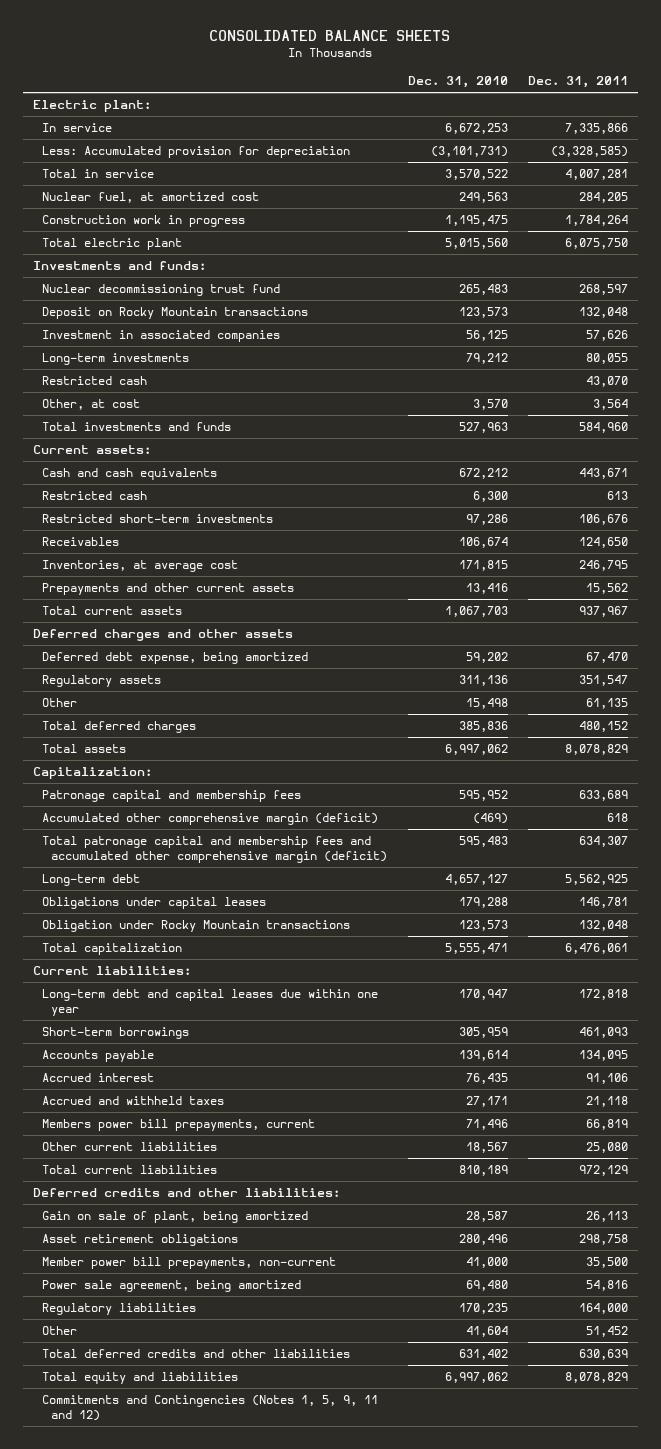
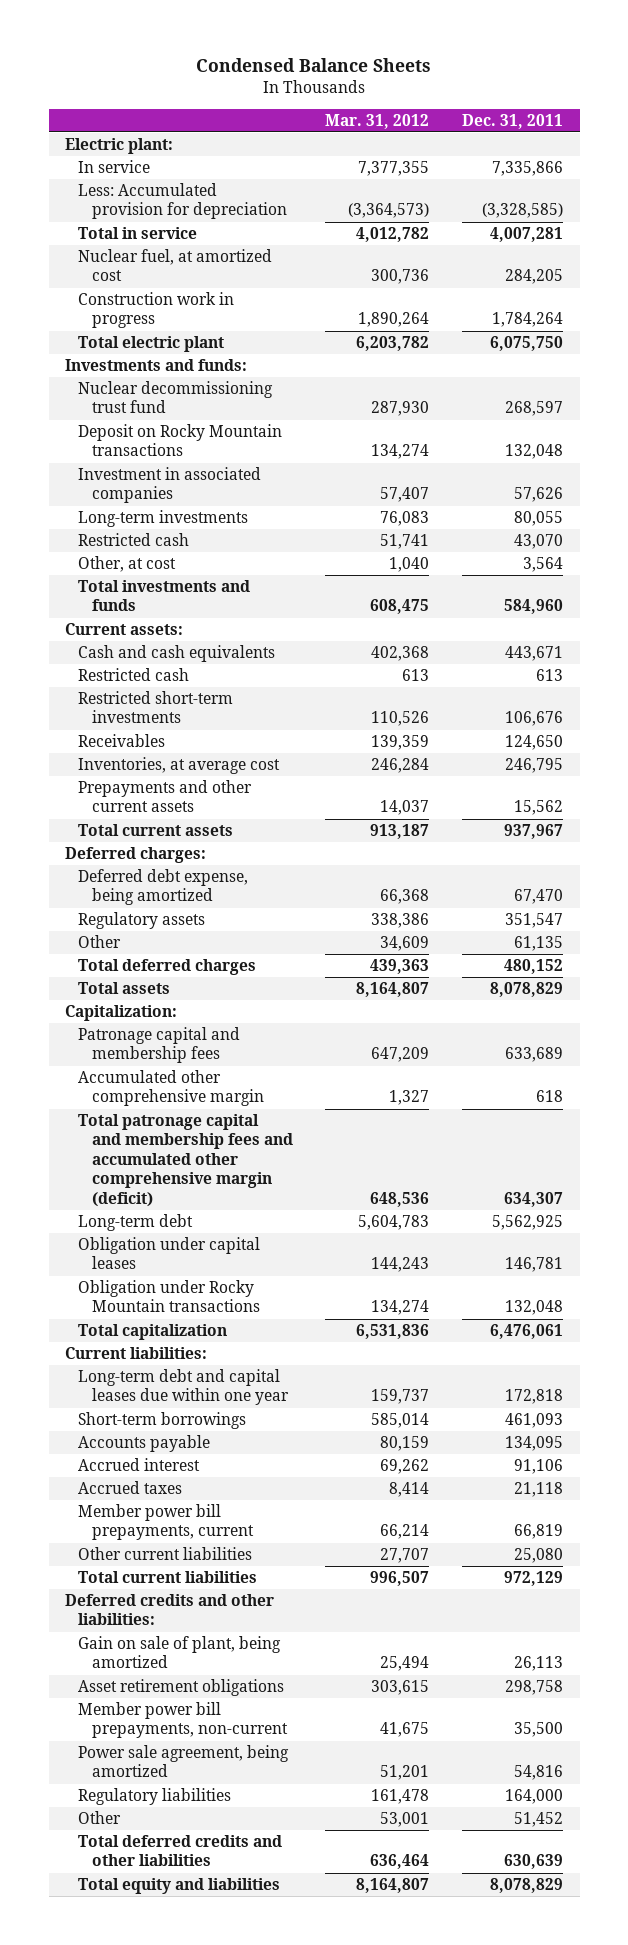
[209,30,451,42] CONSOLIDATED BALANCE SHEETS -> [196,58,432,73] Condensed Balance Sheets
[407,76,508,89] Dec. 31, 2010 -> none
none -> [325,113,430,129] Mar. 31, 2012
[32,629,293,642] Deferred charges and other assets -> [65,847,207,864] Deferred charges:
[41,813,378,826] Accumulated other comprehensive margin (deficit) -> [78,1070,264,1107] Accumulated other comprehensive margin
[41,897,266,910] Obligations under capital leases -> [78,1237,261,1270] Obligation under capital leases
[41,1096,224,1106] Accrued and withheld taxes -> [78,1481,183,1495] Accrued taxes
[41,1119,315,1132] Members power bill prepayments, current -> [78,1504,254,1541] Member power bill prepayments, current
[41,1395,378,1422] Commitments and Contingencies (Notes 1, 5, 9, 11 and 12) -> none

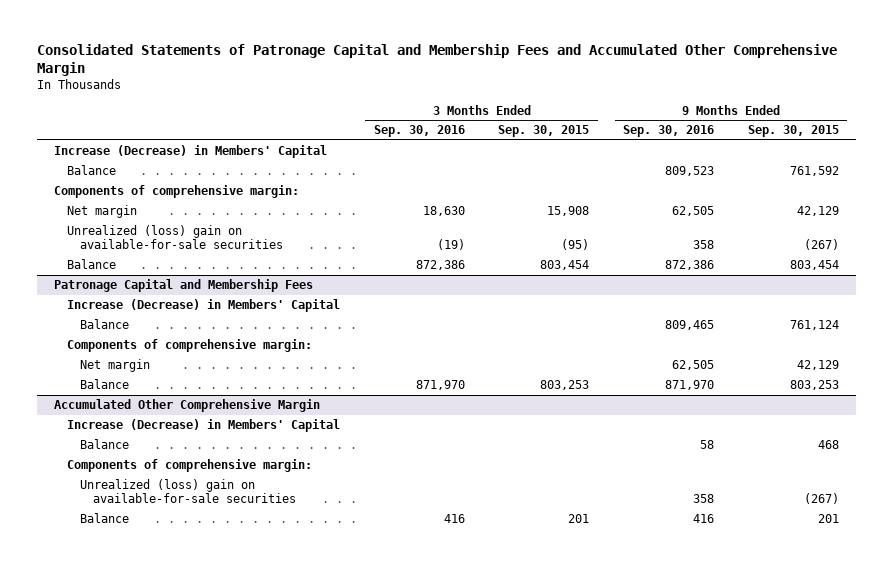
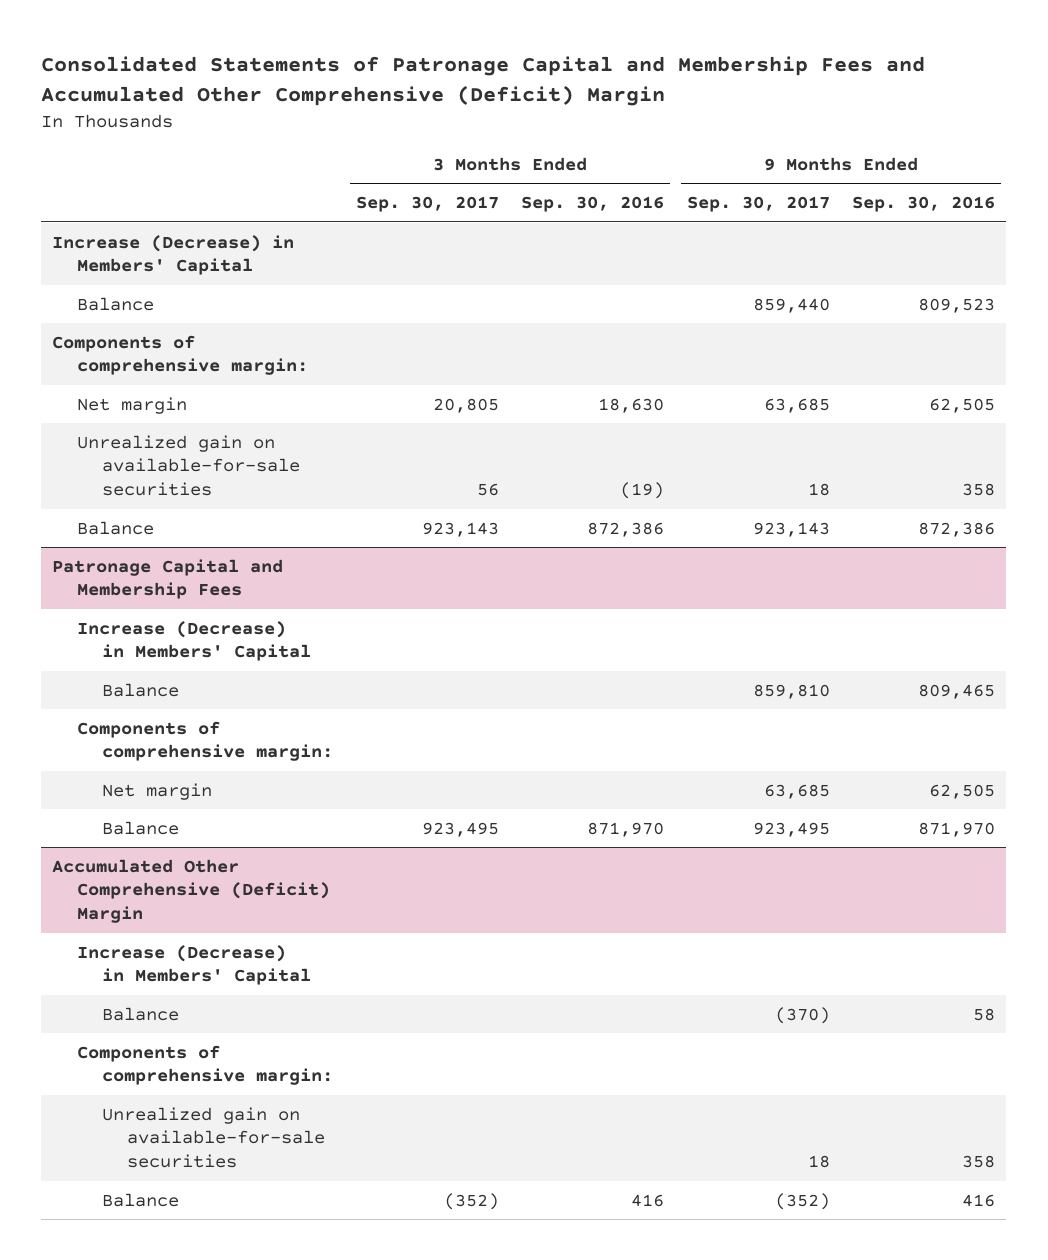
[37,44,838,77] Consolidated Statements of Patronage Capital and Membership Fees and Accumulated Other Comprehensive Margin -> [41,56,926,106] Consolidated Statements of Patronage Capital and Membership Fees and Accumulated Other Comprehensive (Deficit) Margin
[498,125,590,138] Sep. 30, 2015 -> none
[747,125,839,138] Sep. 30, 2015 -> none
none -> [355,196,499,213] Sep. 30, 2017
none -> [686,196,830,213] Sep. 30, 2017
[67,225,284,249] Unrealized (loss) gain on available-for-sale securities -> [77,434,301,497] Unrealized gain on available-for-sale securities
[54,399,321,413] Accumulated Other Comprehensive Margin -> [52,858,331,924] Accumulated Other Comprehensive (Deficit) Margin
[80,479,297,503] Unrealized (loss) gain on available-for-sale securities -> [102,1106,325,1169] Unrealized gain on available-for-sale securities

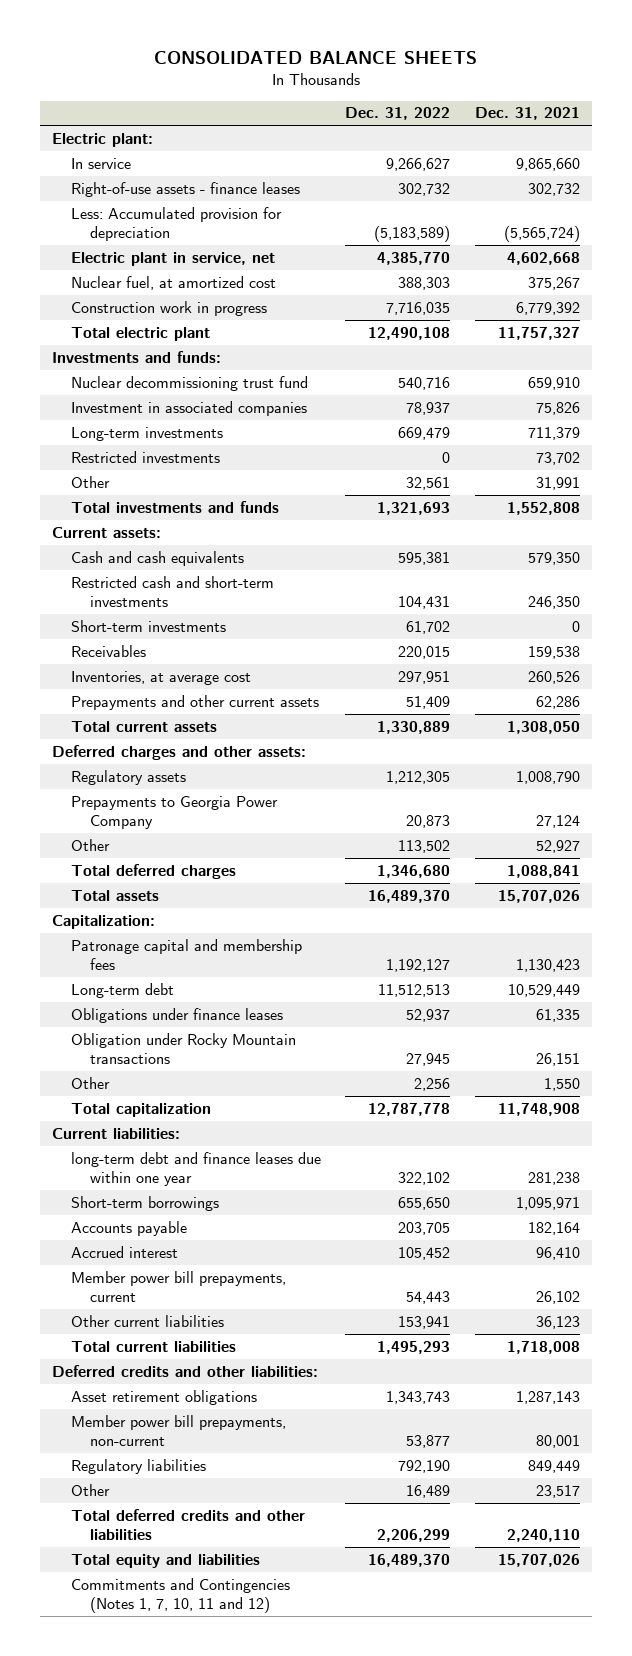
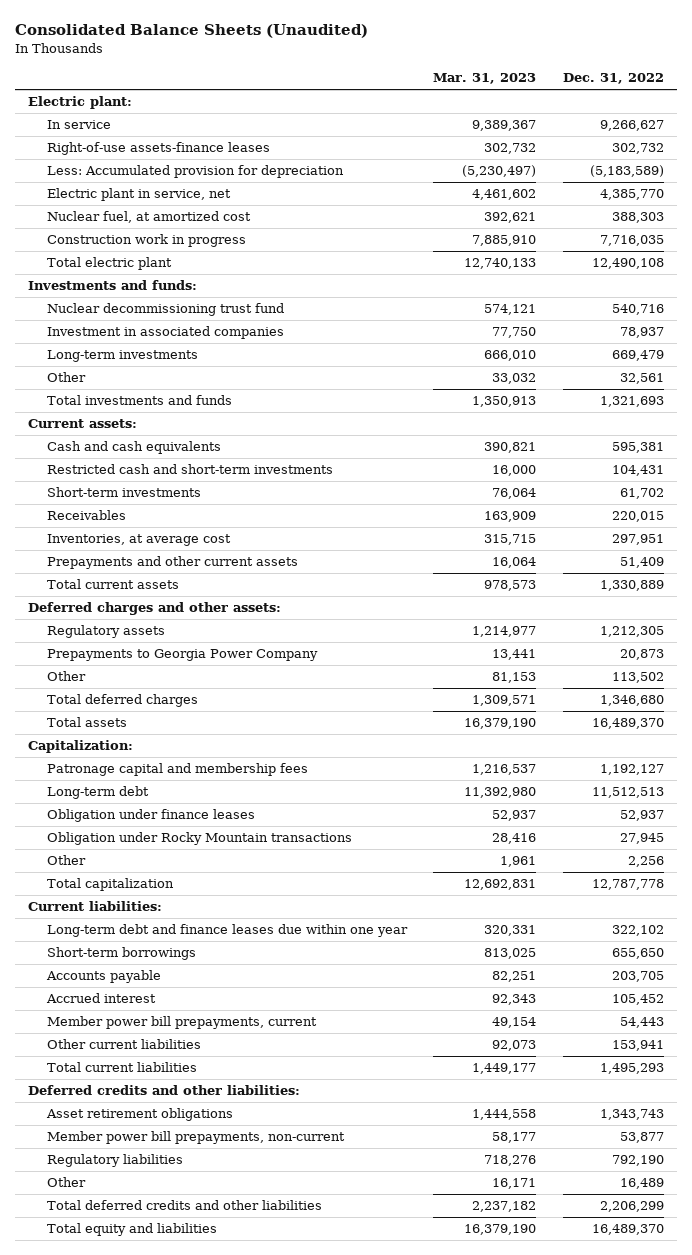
[153,50,477,64] CONSOLIDATED BALANCE SHEETS -> [14,24,368,39] Consolidated Balance Sheets (Unaudited)
[475,107,581,121] Dec. 31, 2021 -> none
none -> [433,73,537,85] Mar. 31, 2023
[70,181,300,197] Right-of-use assets - finance leases -> [46,142,270,156] Right-of-use assets-finance leases
[70,450,220,463] Restricted investments -> none
[70,1007,283,1023] Obligations under finance leases -> [46,809,255,823] Obligation under finance leases
[70,1151,321,1187] long-term debt and finance leases due within one year -> [46,924,408,938] Long-term debt and finance leases due within one year
[70,1577,290,1614] Commitments and Contingencies (Notes 1, 7, 10, 11 and 12) -> none

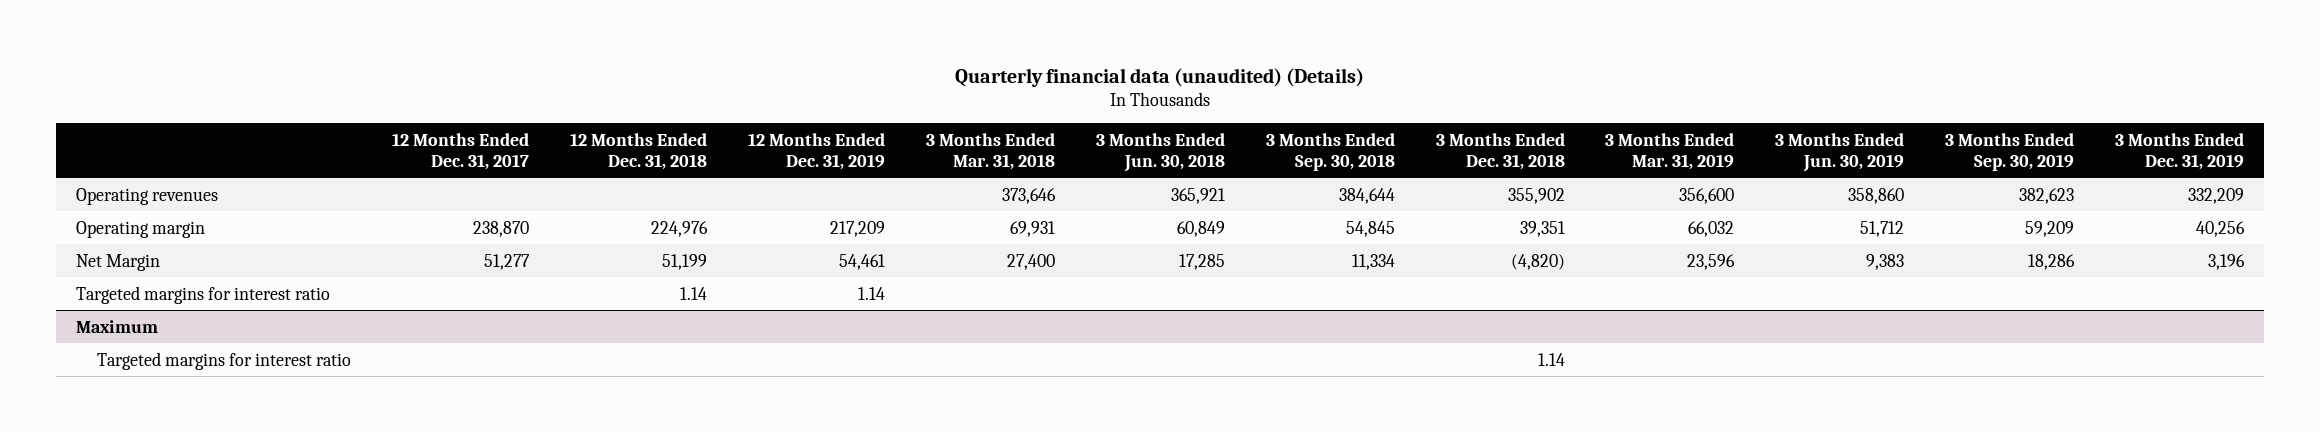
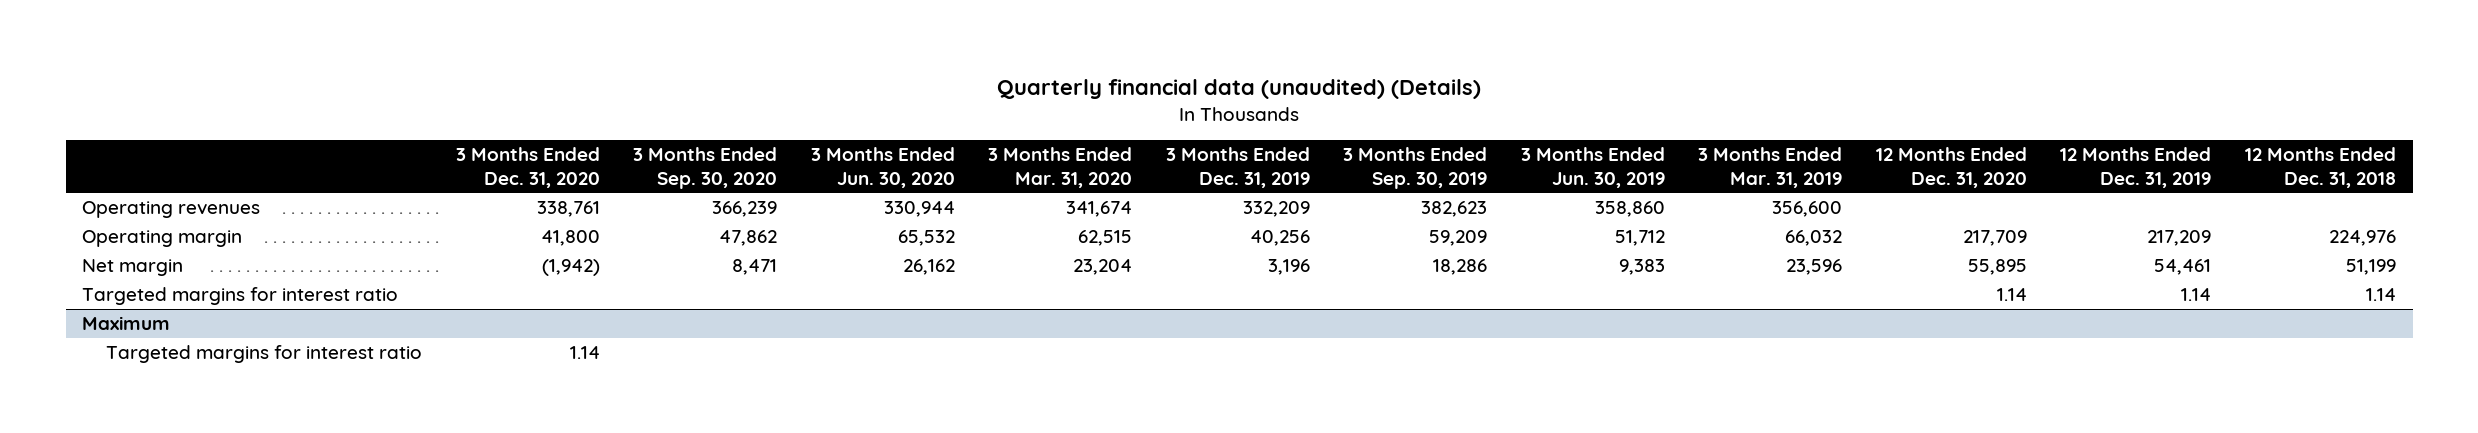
[392,132,530,170] 12 Months Ended Dec. 31, 2017 -> none
[925,132,1055,170] 3 Months Ended Mar. 31, 2018 -> none
[1095,132,1225,172] 3 Months Ended Jun. 30, 2018 -> none
[1265,132,1395,171] 3 Months Ended Sep. 30, 2018 -> none
[1435,132,1565,170] 3 Months Ended Dec. 31, 2018 -> none
none -> [455,147,600,188] 3 Months Ended Dec. 31, 2020
none -> [633,147,778,189] 3 Months Ended Sep. 30, 2020
none -> [810,147,955,188] 3 Months Ended Jun. 30, 2020
none -> [988,147,1133,188] 3 Months Ended Mar. 31, 2020
none -> [1875,147,2027,188] 12 Months Ended Dec. 31, 2020
[76,253,161,271] Net Margin -> [82,259,184,277] Net margin

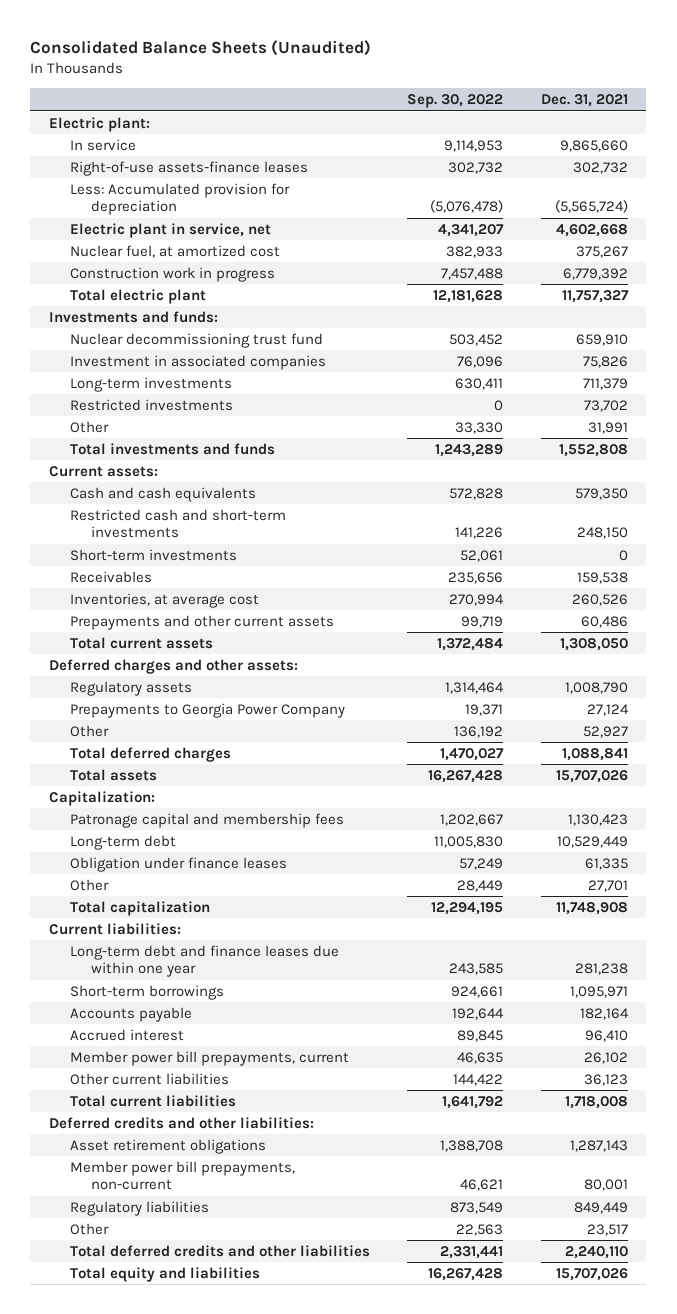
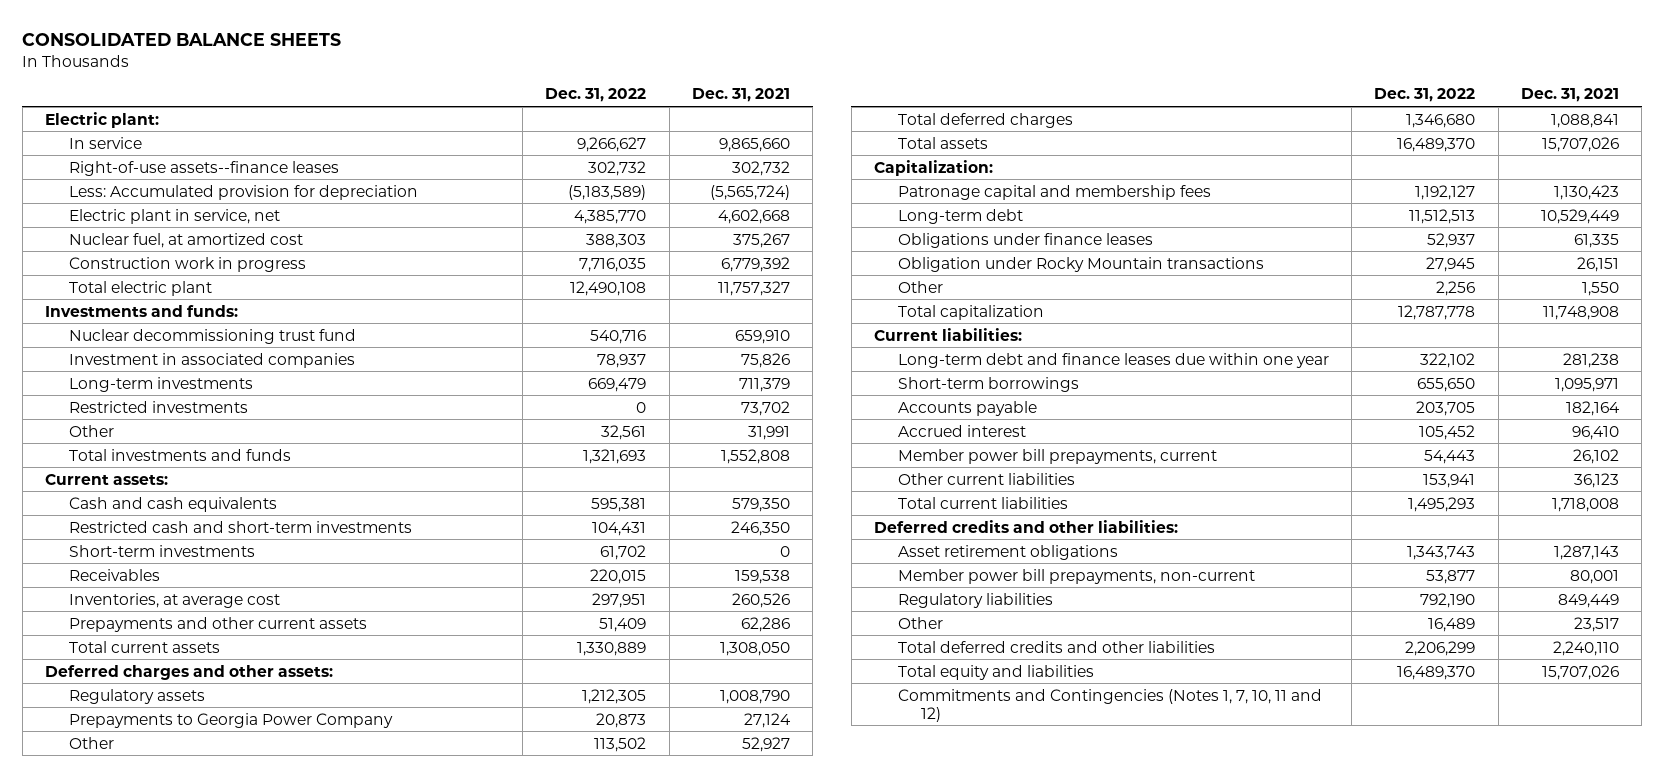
[30,40,372,57] Consolidated Balance Sheets (Unaudited) -> [22,32,342,46] CONSOLIDATED BALANCE SHEETS
[407,94,504,109] Sep. 30, 2022 -> none
none -> [545,88,647,103] Dec. 31, 2022
[70,160,309,176] Right-of-use assets-finance leases -> [68,160,339,176] Right-of-use assets--finance leases
[576,527,628,540] 248,150 -> [730,520,790,536] 246,350
[580,615,628,628] 60,486 -> [740,616,790,632] 62,286
[70,856,288,872] Obligation under finance leases -> [897,232,1153,248] Obligations under finance leases
none -> [897,256,1264,272] Obligation under Rocky Mountain transactions
[587,879,628,892] 27,701 -> [1582,281,1620,296] 1,550
none -> [897,688,1322,722] Commitments and Contingencies (Notes 1, 7, 10, 11 and 12)

